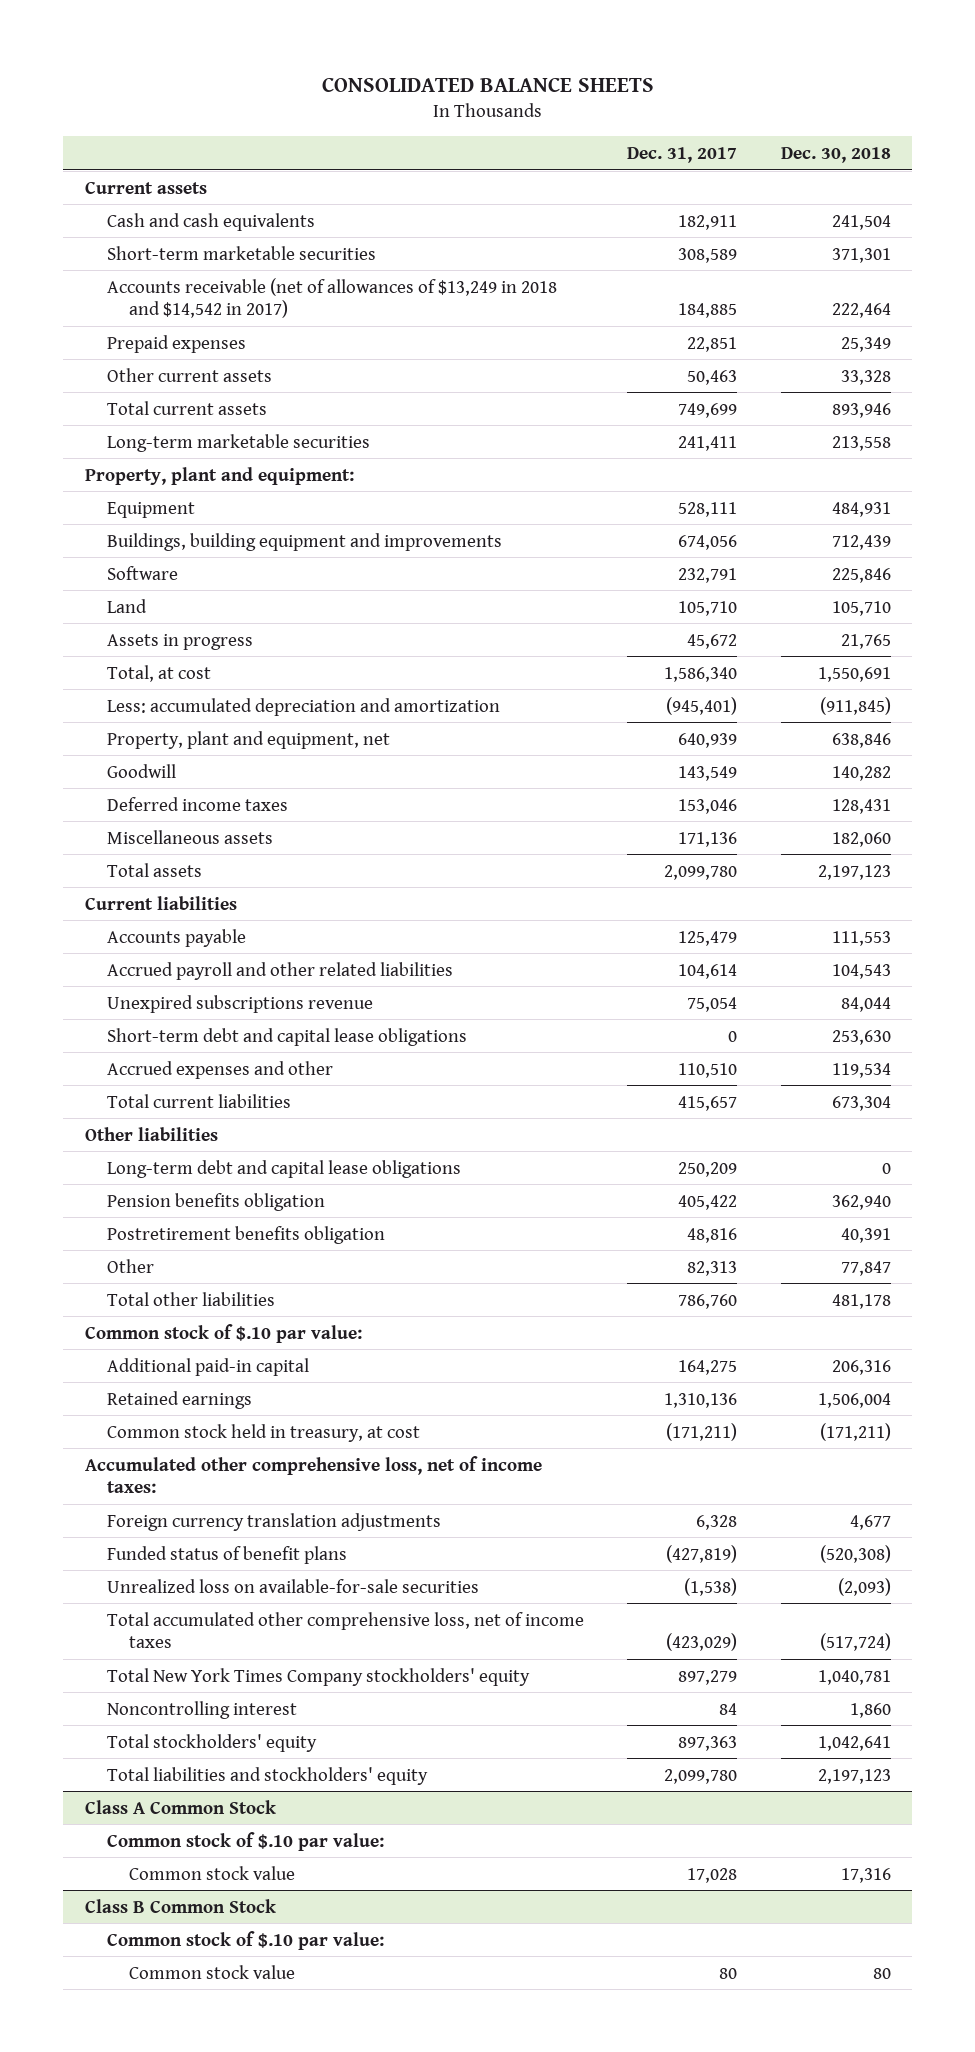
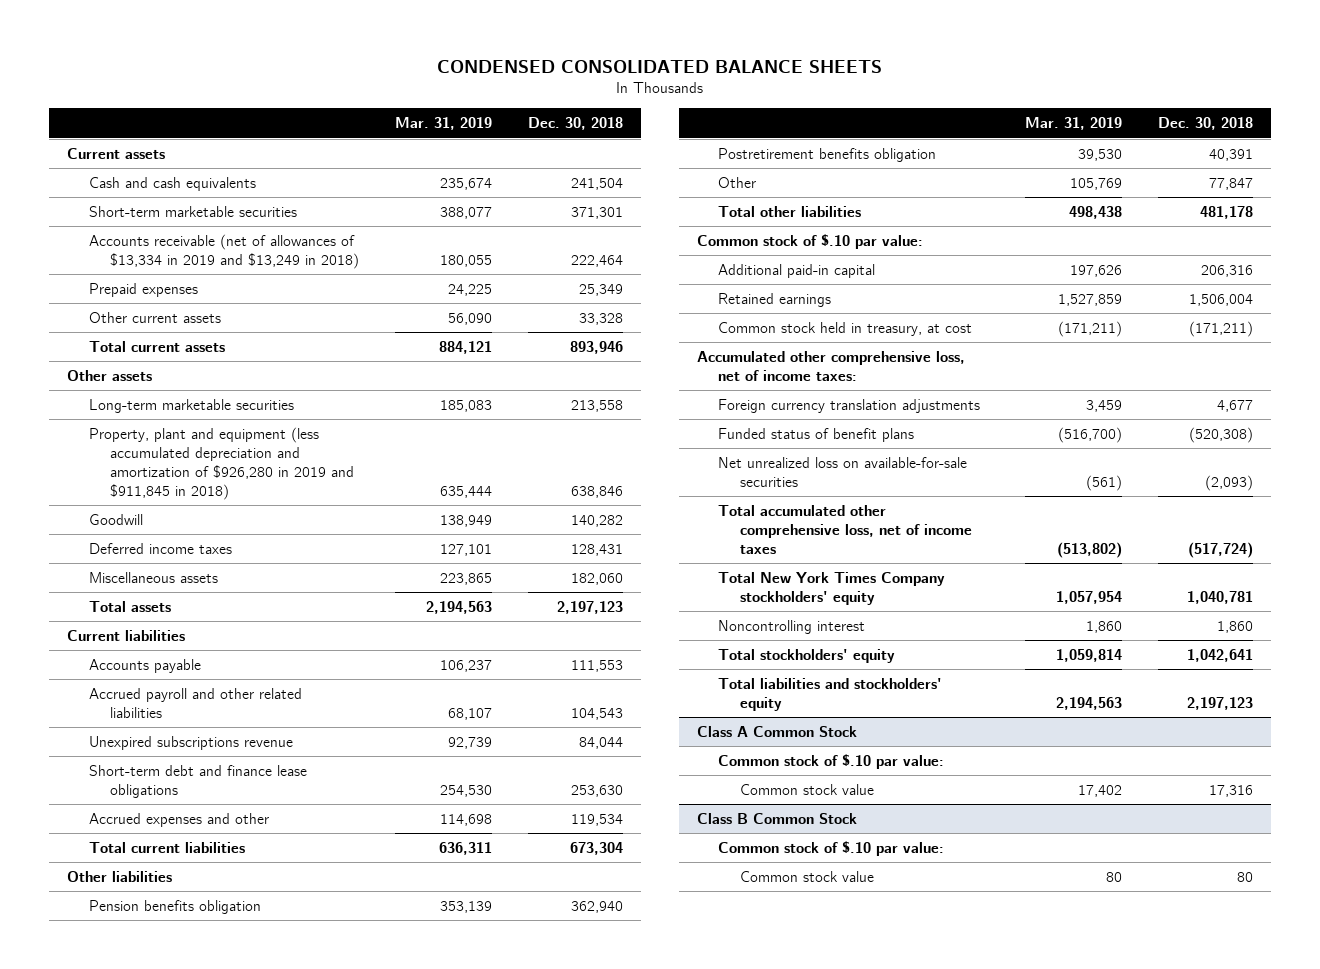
[321,77,654,93] CONSOLIDATED BALANCE SHEETS -> [437,59,883,73] CONDENSED CONSOLIDATED BALANCE SHEETS
[627,146,738,163] Dec. 31, 2017 -> none
none -> [395,117,493,131] Mar. 31, 2019
[106,277,557,318] Accounts receivable (net of allowances of $13,249 in 2018 and $14,542 in 2017) -> [88,233,359,269] Accounts receivable (net of allowances of $13,334 in 2019 and $13,249 in 2018)
none -> [67,369,153,381] Other assets
[84,466,354,485] Property, plant and equipment: -> none
[106,501,195,518] Equipment -> none
[106,532,502,551] Buildings, building equipment and improvements -> none
[106,565,178,580] Software -> none
[106,598,147,613] Land -> none
[106,633,253,650] Assets in progress -> none
[106,664,211,682] Total, at cost -> none
[106,697,500,716] Less: accumulated depreciation and amortization -> none
[106,730,390,749] Property, plant and equipment, net -> [88,426,354,500] Property, plant and equipment (less accumulated depreciation and amortization of $926,280 in 2019 and $911,845 in 2018)
[106,1027,467,1046] Short-term debt and capital lease obligations -> [88,764,307,798] Short-term debt and finance lease obligations
[106,1159,461,1178] Long-term debt and capital lease obligations -> none
[106,1578,479,1593] Unrealized loss on available-for-sale securities -> [718,456,968,487] Net unrealized loss on available-for-sale securities

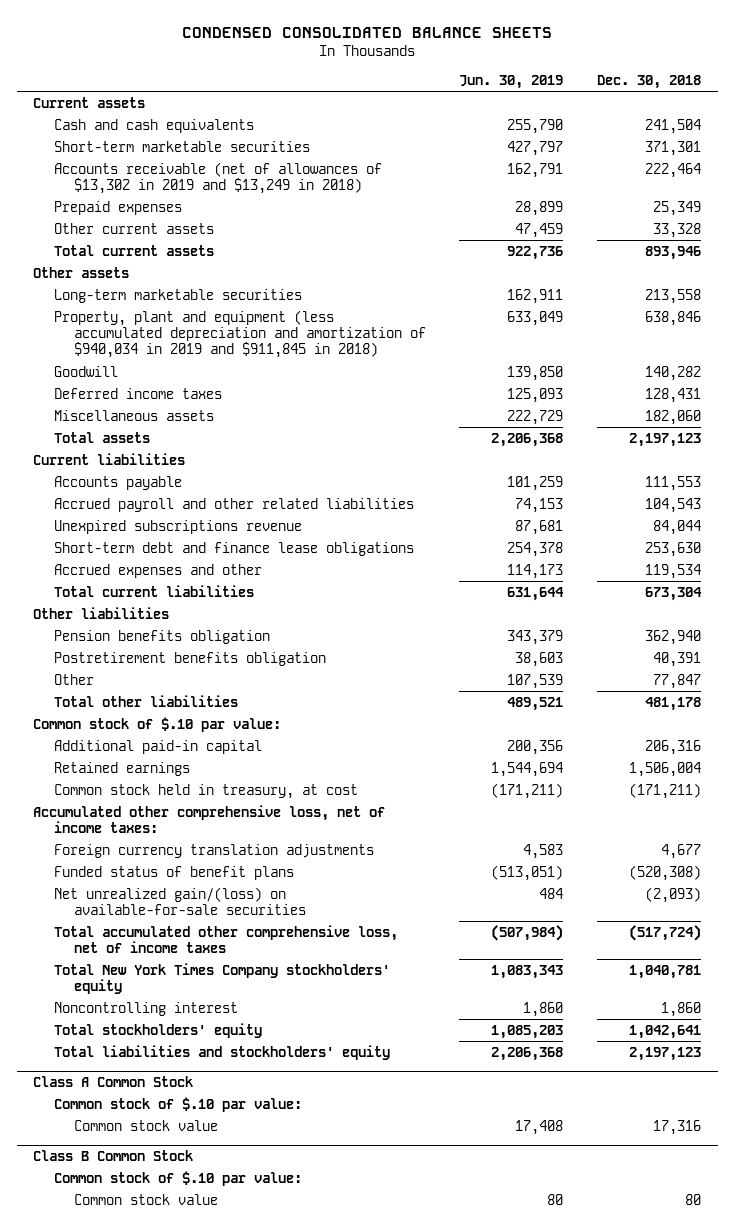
[395,117,493,131] Mar. 31, 2019 -> none
none -> [459,75,564,90] Jun. 30, 2019
[88,233,359,269] Accounts receivable (net of allowances of $13,334 in 2019 and $13,249 in 2018) -> [53,161,382,195] Accounts receivable (net of allowances of $13,302 in 2019 and $13,249 in 2018)
[88,426,354,500] Property, plant and equipment (less accumulated depreciation and amortization of $926,280 in 2019 and $911,845 in 2018) -> [53,309,426,359] Property, plant and equipment (less accumulated depreciation and amortization of $940,034 in 2019 and $911,845 in 2018)
[718,456,968,487] Net unrealized loss on available-for-sale securities -> [53,886,306,916] Net unrealized gain/(loss) on available-for-sale securities

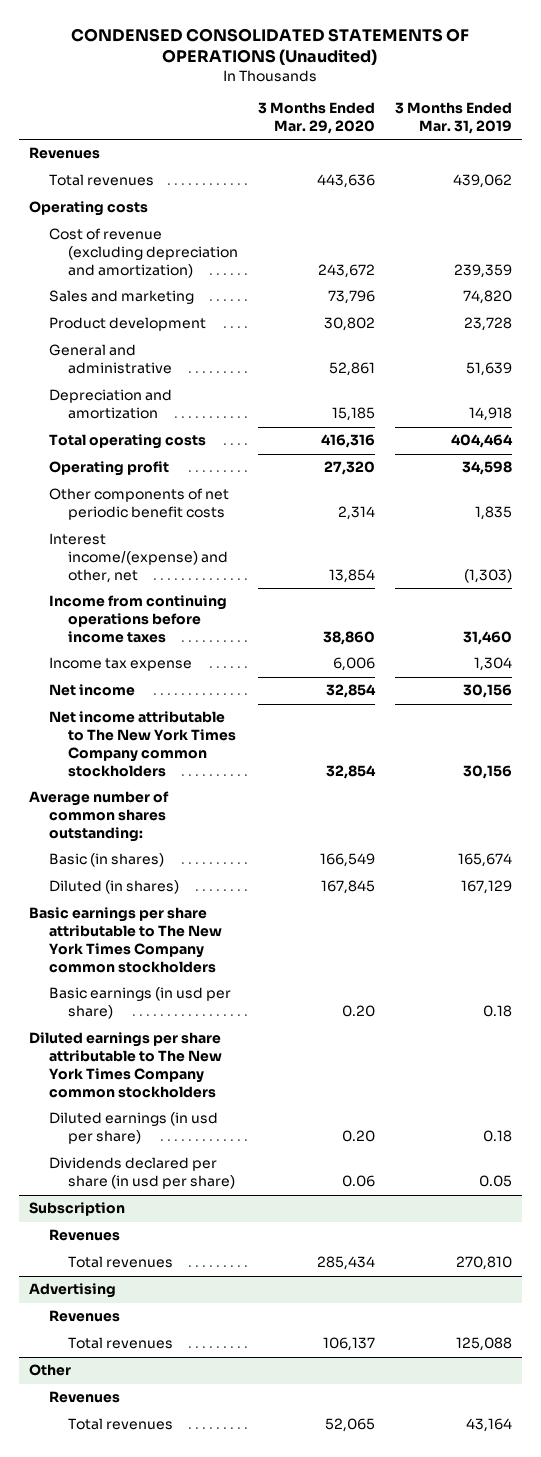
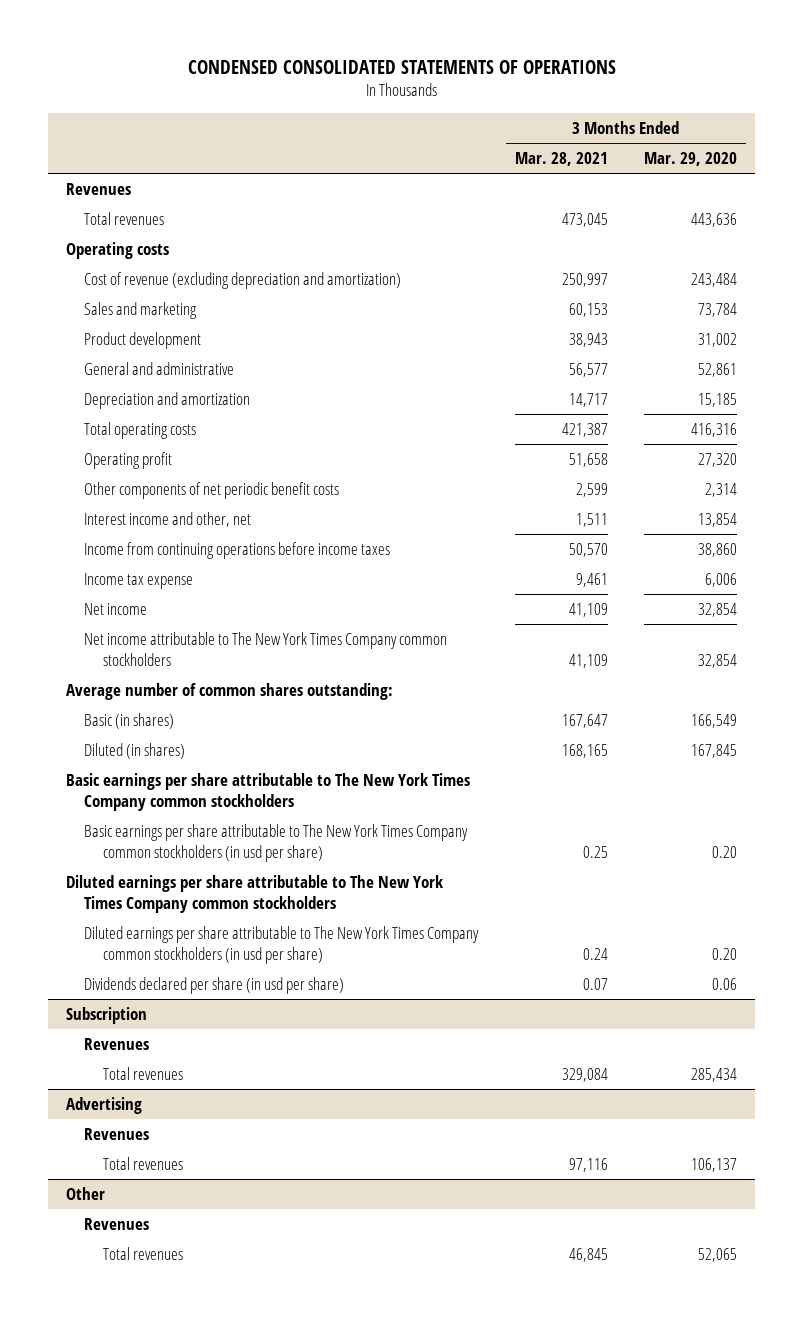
[71,27,470,66] CONDENSED CONSOLIDATED STATEMENTS OF OPERATIONS (Unaudited) -> [187,59,616,74] CONDENSED CONSOLIDATED STATEMENTS OF OPERATIONS
[394,102,512,134] 3 Months Ended Mar. 31, 2019 -> none
none -> [514,152,608,167] Mar. 28, 2021
[318,263,376,278] 243,672 -> [691,273,738,288] 243,484
[328,290,376,305] 73,796 -> [698,303,738,318] 73,784
[324,317,376,332] 30,802 -> [698,333,738,348] 31,002
[48,533,229,583] Interest income/(expense) and other, net -> [84,512,252,528] Interest income and other, net
[48,987,231,1020] Basic earnings (in usd per share) -> [84,824,469,862] Basic earnings per share attributable to The New York Times Company common stockholders (in usd per share)
[48,1112,218,1145] Diluted earnings (in usd per share) -> [84,926,480,964] Diluted earnings per share attributable to The New York Times Company common stockholders (in usd per share)

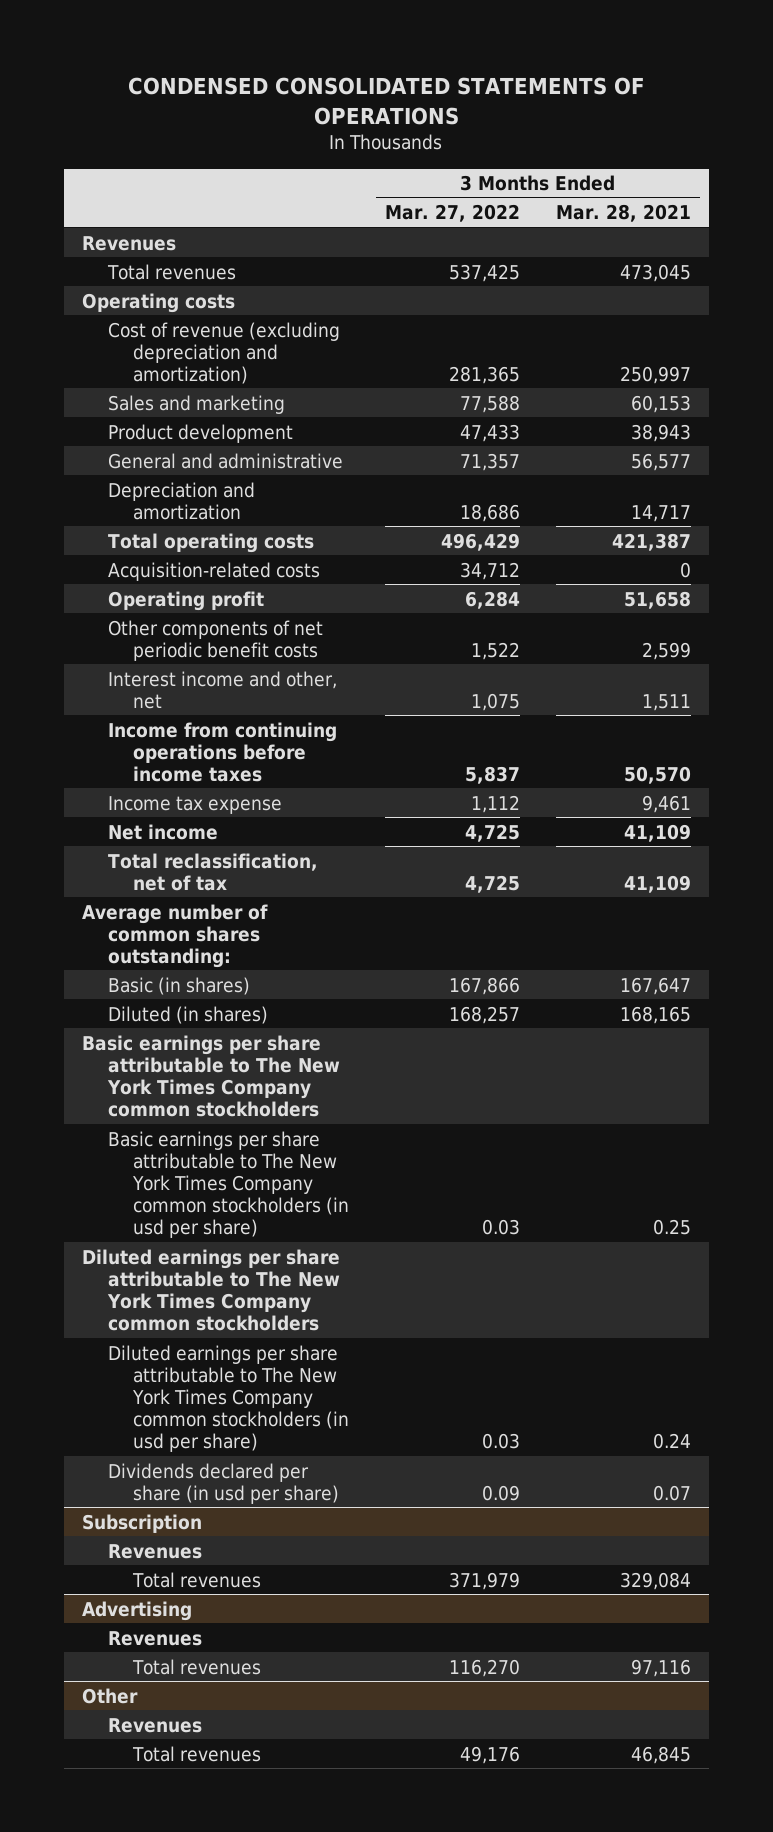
[644,152,738,167] Mar. 29, 2020 -> none
none -> [384,204,520,223] Mar. 27, 2022
none -> [107,561,320,581] Acquisition-related costs
[84,632,448,666] Net income attributable to The New York Times Company common stockholders -> [107,852,318,891] Total reclassification, net of tax

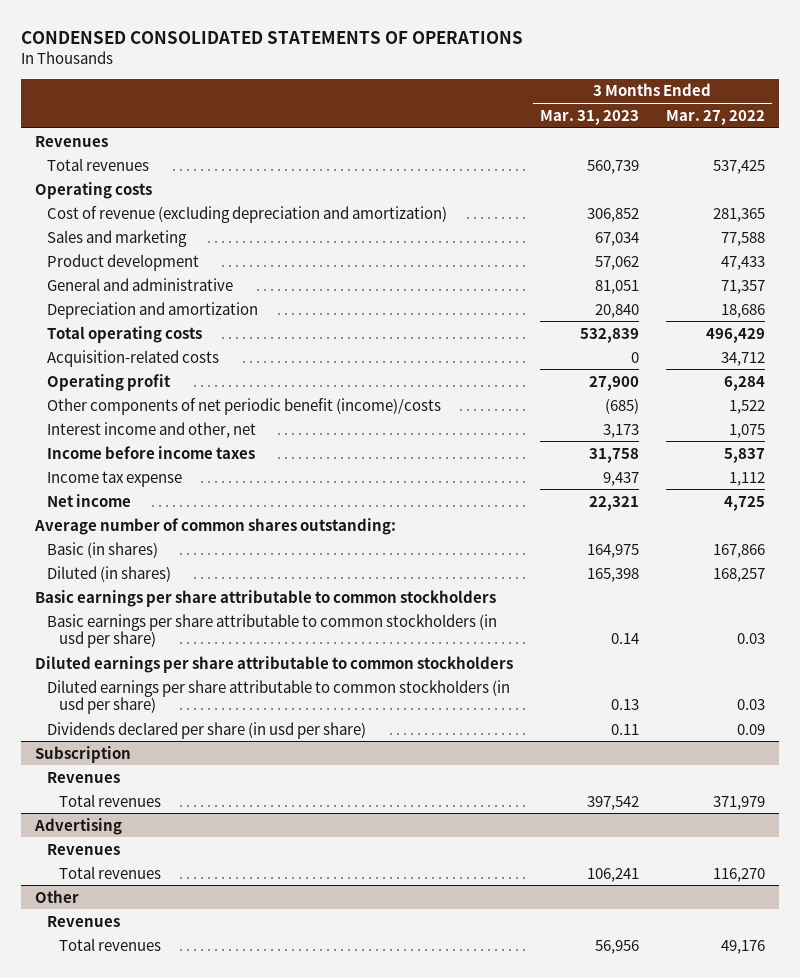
[555,204,691,223] Mar. 28, 2021 -> none
none -> [539,109,639,125] Mar. 31, 2023
[107,619,323,661] Other components of net periodic benefit costs -> [46,397,441,415] Other components of net periodic benefit (income)/costs
[107,721,337,782] Income from continuing operations before income taxes -> [46,445,255,459] Income before income taxes
[107,852,318,891] Total reclassification, net of tax -> none
[82,1034,340,1118] Basic earnings per share attributable to The New York Times Company common stockholders -> [34,589,496,607] Basic earnings per share attributable to common stockholders
[107,1130,349,1239] Basic earnings per share attributable to The New York Times Company common stockholders (in usd per share) -> [46,613,497,649] Basic earnings per share attributable to common stockholders (in usd per share)
[82,1248,341,1332] Diluted earnings per share attributable to The New York Times Company common stockholders -> [34,655,513,673] Diluted earnings per share attributable to common stockholders
[107,1344,349,1453] Diluted earnings per share attributable to The New York Times Company common stockholders (in usd per share) -> [46,679,510,715] Diluted earnings per share attributable to common stockholders (in usd per share)

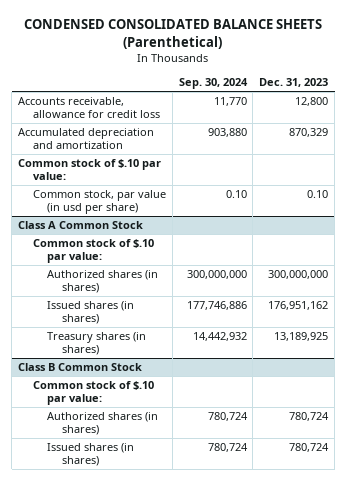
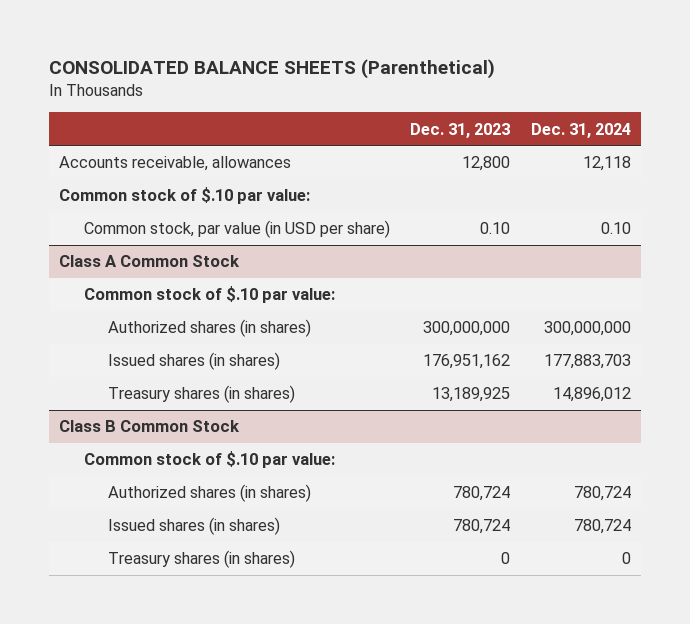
[24,19,323,49] CONDENSED CONSOLIDATED BALANCE SHEETS (Parenthetical) -> [48,58,495,79] CONSOLIDATED BALANCE SHEETS (Parenthetical)
[178,78,248,90] Sep. 30, 2024 -> none
none -> [530,122,631,138] Dec. 31, 2024
[18,128,155,150] Accumulated depreciation and amortization -> none
[18,97,160,119] Accounts receivable, allowance for credit loss -> [58,156,291,172] Accounts receivable, allowances
[32,190,166,215] Common stock, par value (in usd per share) -> [83,220,390,239] Common stock, par value (in USD per share)
none -> [108,550,296,569] Treasury shares (in shares)

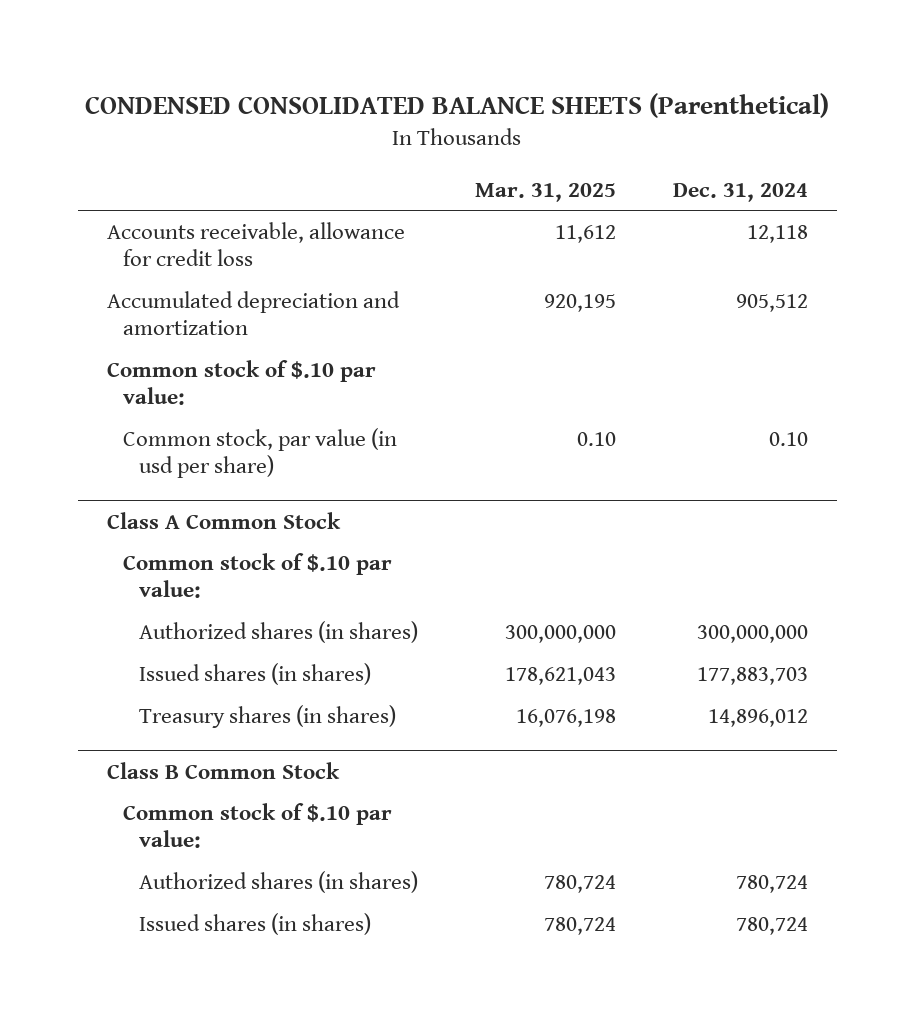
[48,58,495,79] CONSOLIDATED BALANCE SHEETS (Parenthetical) -> [85,93,830,119] CONDENSED CONSOLIDATED BALANCE SHEETS (Parenthetical)
[410,122,511,138] Dec. 31, 2023 -> none
none -> [475,182,617,202] Mar. 31, 2025
[58,156,291,172] Accounts receivable, allowances -> [106,222,405,267] Accounts receivable, allowance for credit loss
none -> [106,291,400,336] Accumulated depreciation and amortization
[83,220,390,239] Common stock, par value (in USD per share) -> [122,428,397,479] Common stock, par value (in usd per share)
[108,550,296,569] Treasury shares (in shares) -> none

